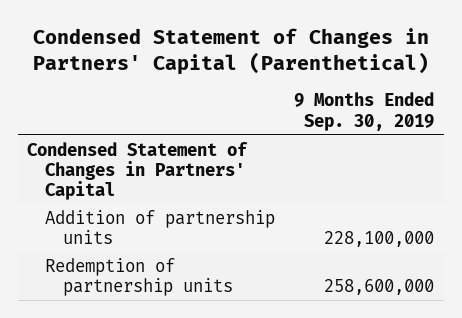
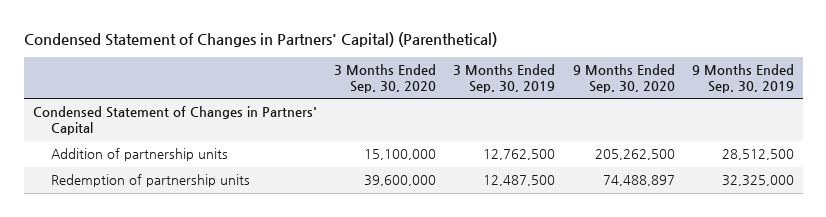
[32,27,429,75] Condensed Statement of Changes in Partners' Capital (Parenthetical) -> [23,31,497,47] Condensed Statement of Changes in Partners' Capital) (Parenthetical)
none -> [333,64,436,93] 3 Months Ended Sep. 30, 2020
none -> [453,64,556,93] 3 Months Ended Sep. 30, 2019
none -> [572,64,675,93] 9 Months Ended Sep. 30, 2020
[324,230,435,247] 228,100,000 -> [721,149,794,161] 28,512,500
[324,278,435,295] 258,600,000 -> [721,175,794,187] 32,325,000

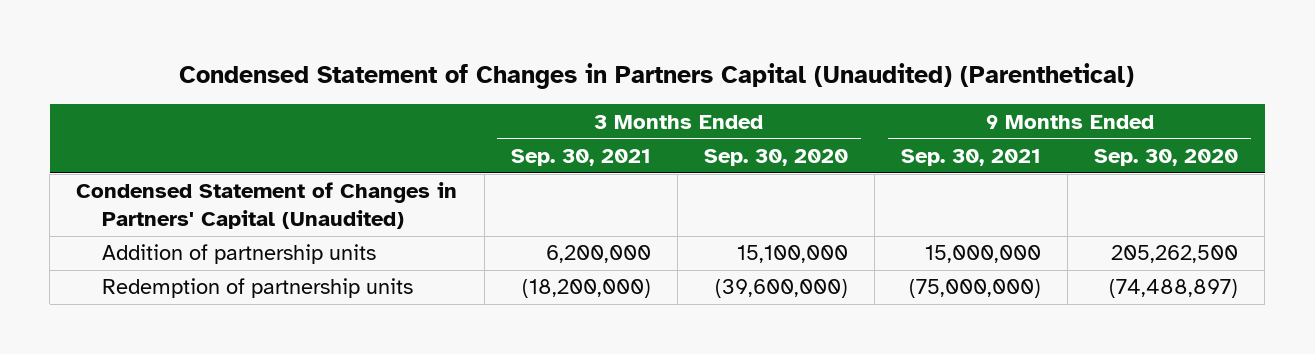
[23,31,497,47] Condensed Statement of Changes in Partners' Capital) (Parenthetical) -> [179,63,1135,90] Condensed Statement of Changes in Partners Capital (Unaudited) (Parenthetical)
[453,64,556,93] 3 Months Ended Sep. 30, 2019 -> none
[691,64,794,93] 9 Months Ended Sep. 30, 2019 -> none
none -> [510,149,651,167] Sep. 30, 2021
none -> [900,149,1041,167] Sep. 30, 2021
[32,106,317,136] Condensed Statement of Changes in Partners' Capital -> [76,182,458,230] Condensed Statement of Changes in Partners' Capital (Unaudited)
[363,175,436,187] 39,600,000 -> [714,279,848,299] (39,600,000)
[602,175,675,187] 74,488,897 -> [1109,279,1239,299] (74,488,897)

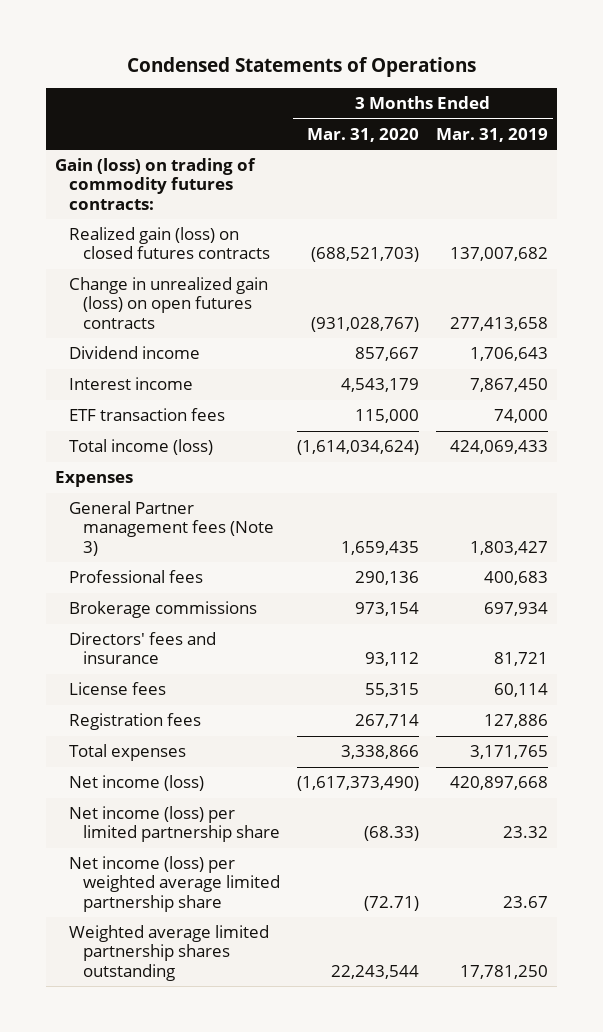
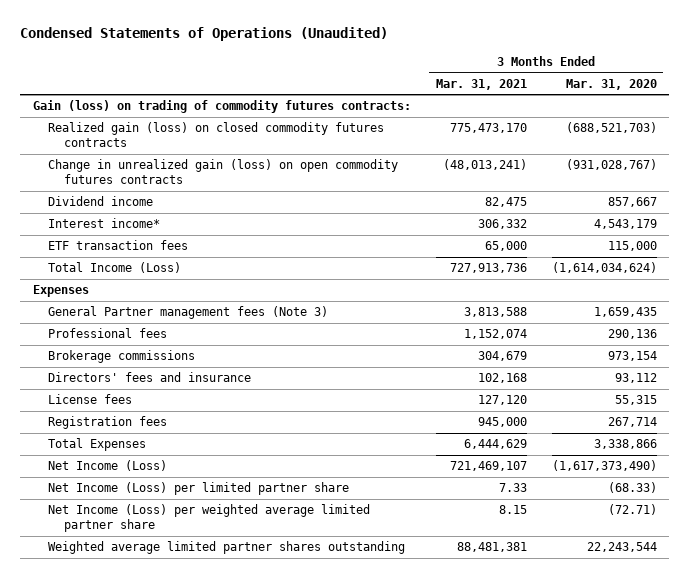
[126,56,476,77] Condensed Statements of Operations -> [20,27,389,42] Condensed Statements of Operations (Unaudited)
[436,127,549,142] Mar. 31, 2019 -> none
none -> [435,78,527,90] Mar. 31, 2021
[68,227,270,260] Realized gain (loss) on closed futures contracts -> [48,122,385,148] Realized gain (loss) on closed commodity futures contracts
[68,277,268,329] Change in unrealized gain (loss) on open futures contracts -> [48,159,399,185] Change in unrealized gain (loss) on open commodity futures contracts
[68,377,193,391] Interest income -> [48,218,161,229] Interest income*
[68,439,213,456] Total income (loss) -> [48,262,182,274] Total Income (Loss)
[68,744,186,762] Total expenses -> [48,438,147,452] Total Expenses
[68,775,204,792] Net income (loss) -> [48,460,168,472] Net Income (Loss)
[68,806,280,843] Net income (loss) per limited partnership share -> [48,482,350,496] Net Income (Loss) per limited partner share
[68,856,280,912] Net income (loss) per weighted average limited partnership share -> [48,504,371,533] Net Income (Loss) per weighted average limited partner share
[68,925,269,981] Weighted average limited partnership shares outstanding -> [48,541,406,555] Weighted average limited partner shares outstanding

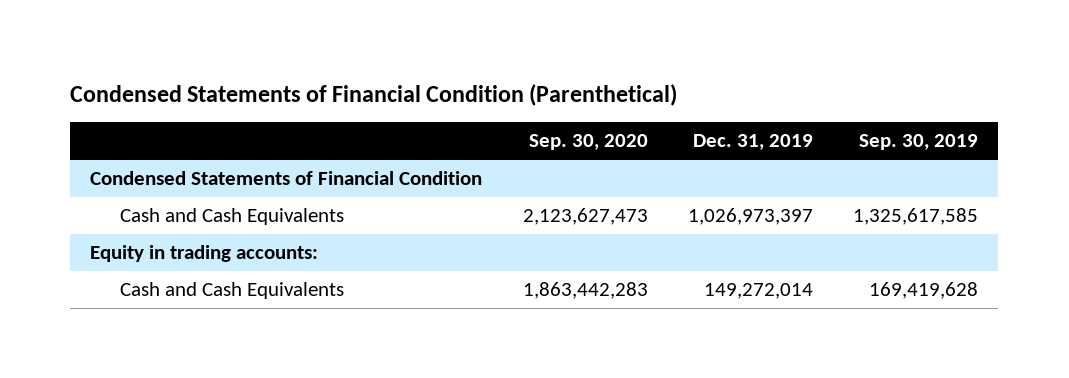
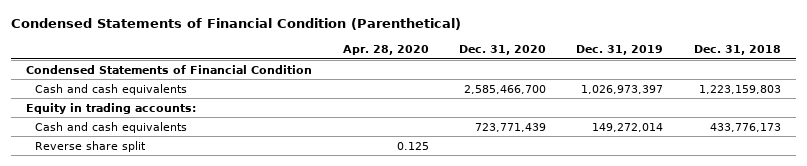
[528,134,648,151] Sep. 30, 2020 -> none
[859,134,979,151] Sep. 30, 2019 -> none
none -> [342,45,429,56] Apr. 28, 2020
none -> [458,45,546,56] Dec. 31, 2020
none -> [693,45,781,56] Dec. 31, 2018
[119,208,344,226] Cash and Cash Equivalents -> [35,83,188,95] Cash and cash equivalents
[119,282,344,300] Cash and Cash Equivalents -> [35,121,188,133] Cash and cash equivalents
none -> [35,140,147,152] Reverse share split

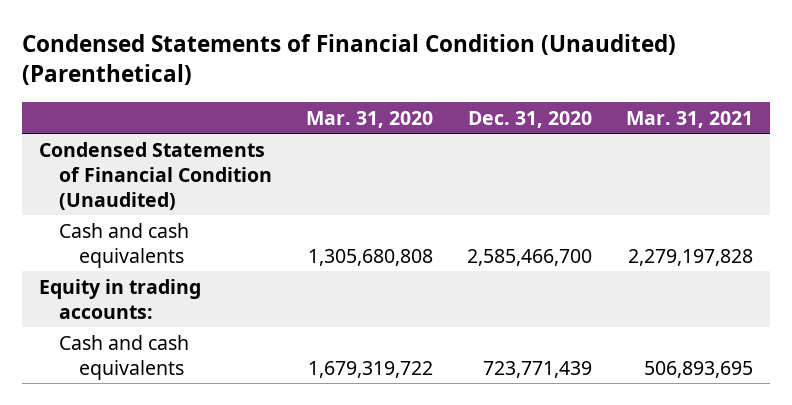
[11,18,462,31] Condensed Statements of Financial Condition (Parenthetical) -> [21,33,676,86] Condensed Statements of Financial Condition (Unaudited) (Parenthetical)
[342,45,429,56] Apr. 28, 2020 -> none
[576,45,664,56] Dec. 31, 2019 -> none
[693,45,781,56] Dec. 31, 2018 -> none
none -> [306,110,434,128] Mar. 31, 2020
none -> [626,110,754,128] Mar. 31, 2021
[26,64,313,74] Condensed Statements of Financial Condition -> [38,141,273,210] Condensed Statements of Financial Condition (Unaudited)
[35,140,147,152] Reverse share split -> none

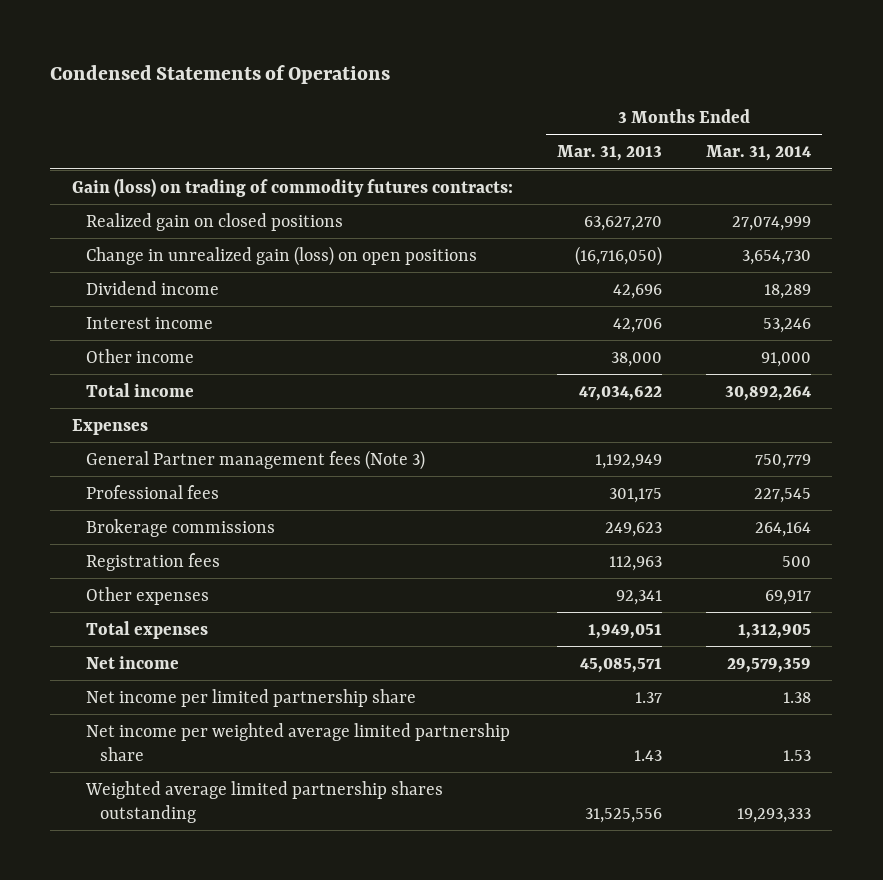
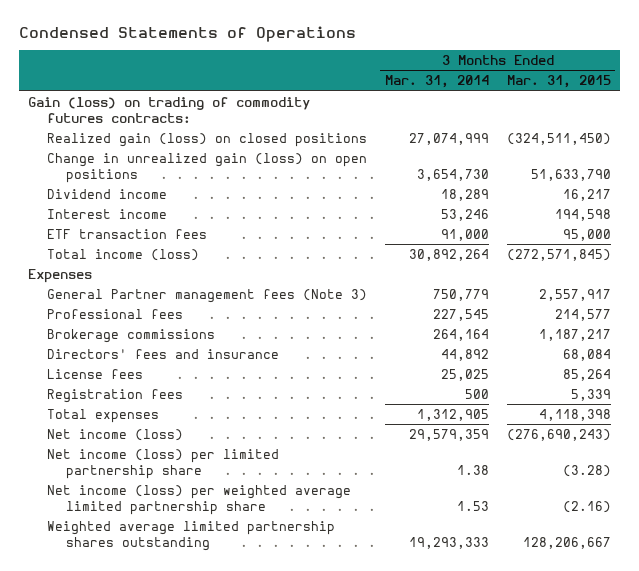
[556,144,662,161] Mar. 31, 2013 -> none
none -> [506,75,611,89] Mar. 31, 2015
[85,212,343,231] Realized gain on closed positions -> [46,132,367,147] Realized gain (loss) on closed positions
[85,348,194,363] Other income -> none
none -> [46,228,207,239] ETF transaction fees
[85,382,194,397] Total income -> [46,248,199,261] Total income (loss)
none -> [46,348,279,359] Directors' fees and insurance
none -> [46,368,143,379] License fees
[85,586,209,605] Other expenses -> none
[85,655,179,669] Net income -> [46,428,183,441] Net income (loss)
[85,688,416,707] Net income per limited partnership share -> [46,448,279,479] Net income (loss) per limited partnership share
[85,722,510,761] Net income per weighted average limited partnership share -> [46,484,351,515] Net income (loss) per weighted average limited partnership share

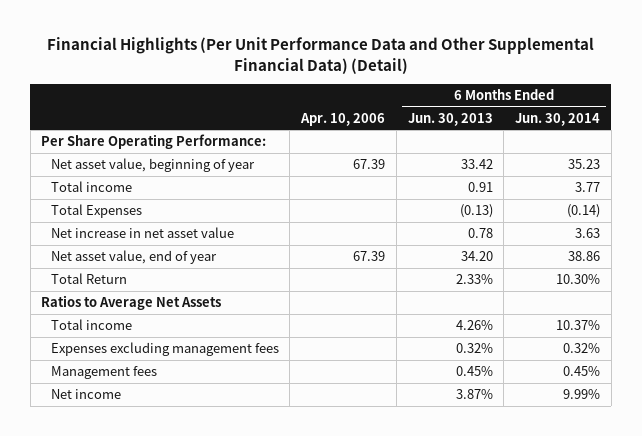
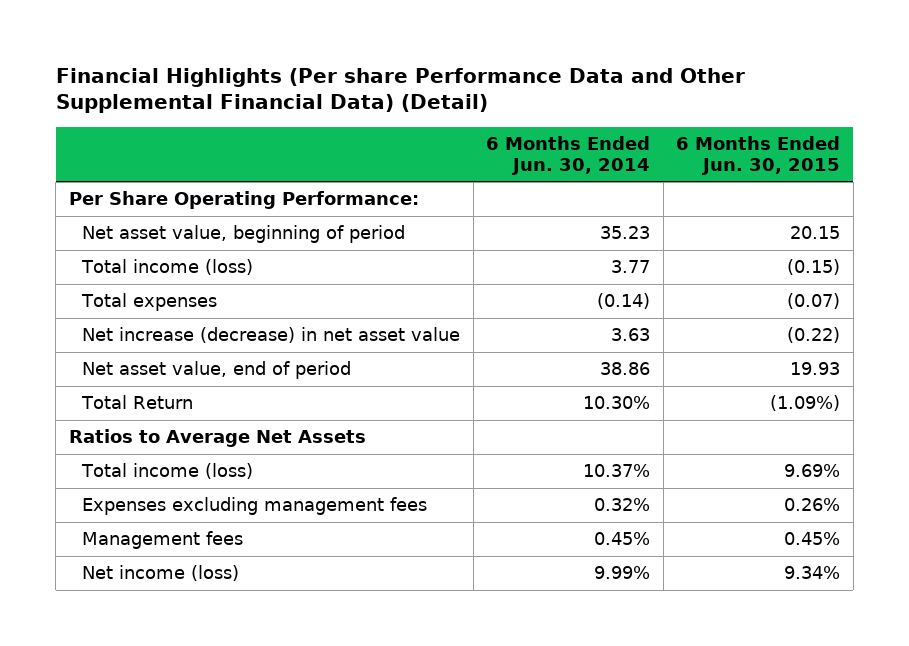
[46,37,594,74] Financial Highlights (Per Unit Performance Data and Other Supplemental Financial Data) (Detail) -> [55,67,745,114] Financial Highlights (Per share Performance Data and Other Supplemental Financial Data) (Detail)
[300,112,386,126] Apr. 10, 2006 -> none
[407,112,493,126] Jun. 30, 2013 -> none
none -> [676,136,841,175] 6 Months Ended Jun. 30, 2015
[50,158,255,173] Net asset value, beginning of year -> [82,225,406,244] Net asset value, beginning of period
[50,181,132,193] Total income -> [81,259,254,276] Total income (loss)
[50,204,142,219] Total Expenses -> [81,293,218,312] Total expenses
[50,227,234,239] Net increase in net asset value -> [82,327,461,344] Net increase (decrease) in net asset value
[50,250,217,265] Net asset value, end of year -> [82,361,352,380] Net asset value, end of period
[50,319,132,331] Total income -> [81,463,254,480] Total income (loss)
[50,389,121,400] Net income -> [82,565,240,582] Net income (loss)

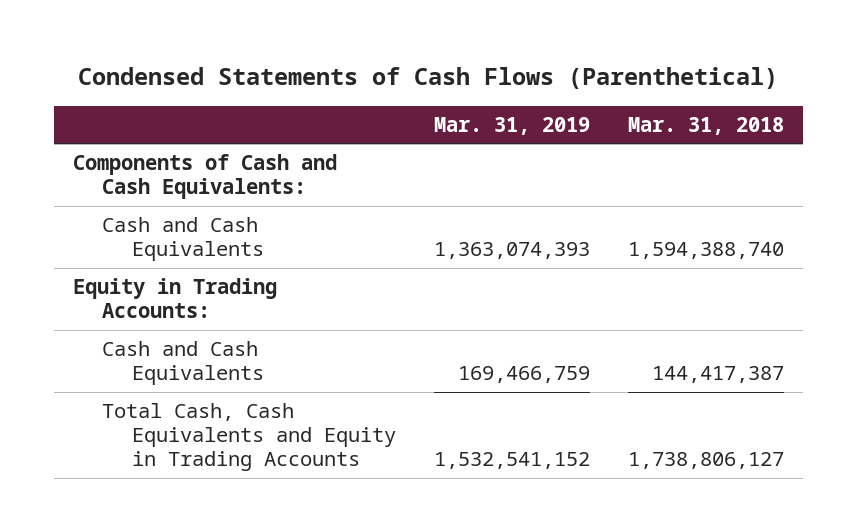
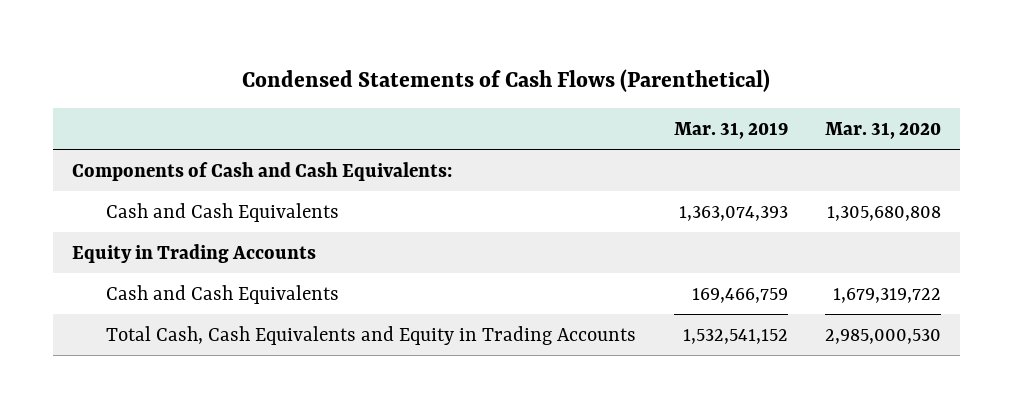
[627,116,784,135] Mar. 31, 2018 -> none
none -> [825,121,942,139] Mar. 31, 2020
[72,278,277,319] Equity in Trading Accounts: -> [71,243,316,263] Equity in Trading Accounts

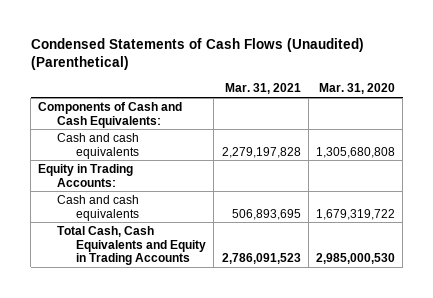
[242,68,771,92] Condensed Statements of Cash Flows (Parenthetical) -> [30,37,364,71] Condensed Statements of Cash Flows (Unaudited) (Parenthetical)
[673,121,788,139] Mar. 31, 2019 -> none
none -> [224,83,301,95] Mar. 31, 2021
[106,202,340,222] Cash and Cash Equivalents -> [57,132,140,159] Cash and cash equivalents
[71,243,316,263] Equity in Trading Accounts -> [38,163,134,187] Equity in Trading Accounts:
[106,284,340,304] Cash and Cash Equivalents -> [57,194,140,221] Cash and cash equivalents

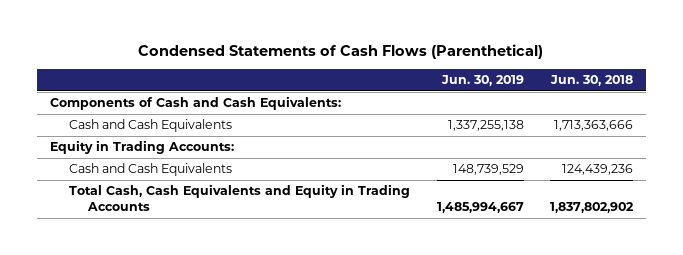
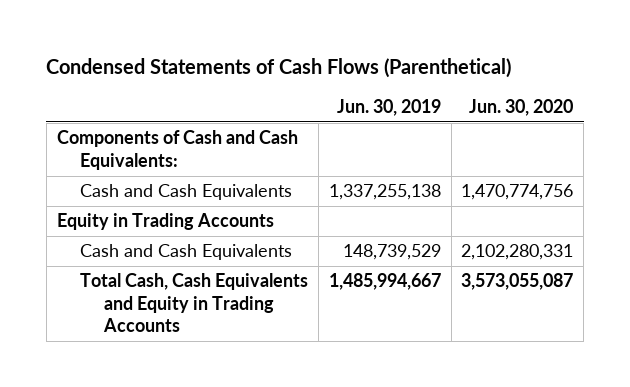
[549,75,633,87] Jun. 30, 2018 -> none
none -> [469,98,574,116] Jun. 30, 2020
[49,140,234,155] Equity in Trading Accounts: -> [56,213,274,231] Equity in Trading Accounts

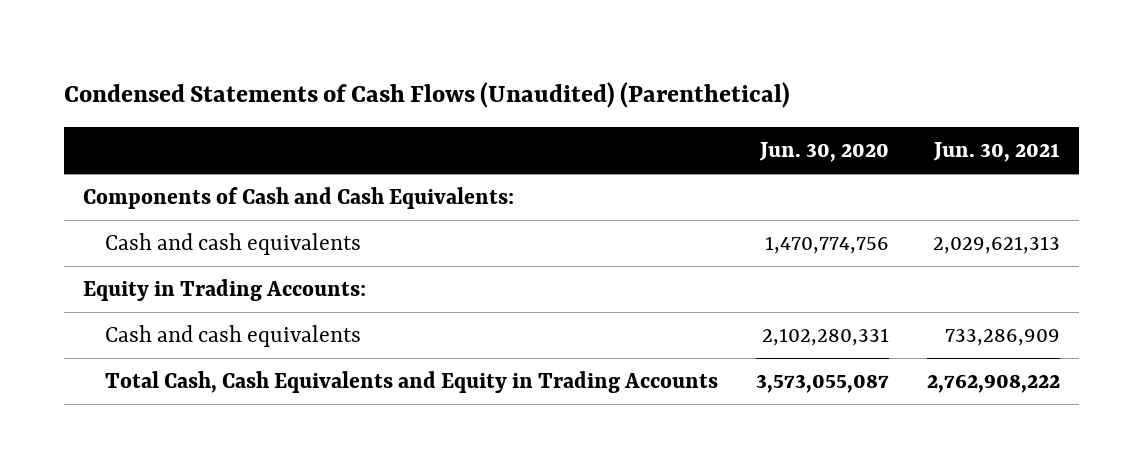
[46,57,512,78] Condensed Statements of Cash Flows (Parenthetical) -> [64,82,791,109] Condensed Statements of Cash Flows (Unaudited) (Parenthetical)
[336,98,441,116] Jun. 30, 2019 -> none
none -> [932,141,1060,162] Jun. 30, 2021
[80,184,293,201] Cash and Cash Equivalents -> [105,233,362,256] Cash and cash equivalents
[56,213,274,231] Equity in Trading Accounts -> [83,279,367,302] Equity in Trading Accounts:
[80,244,293,261] Cash and Cash Equivalents -> [105,325,362,348] Cash and cash equivalents

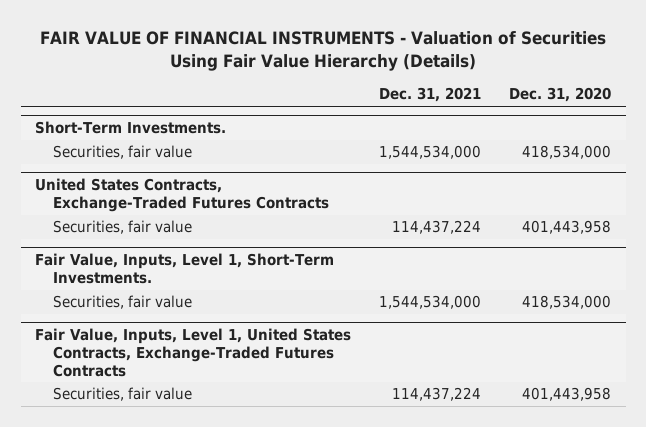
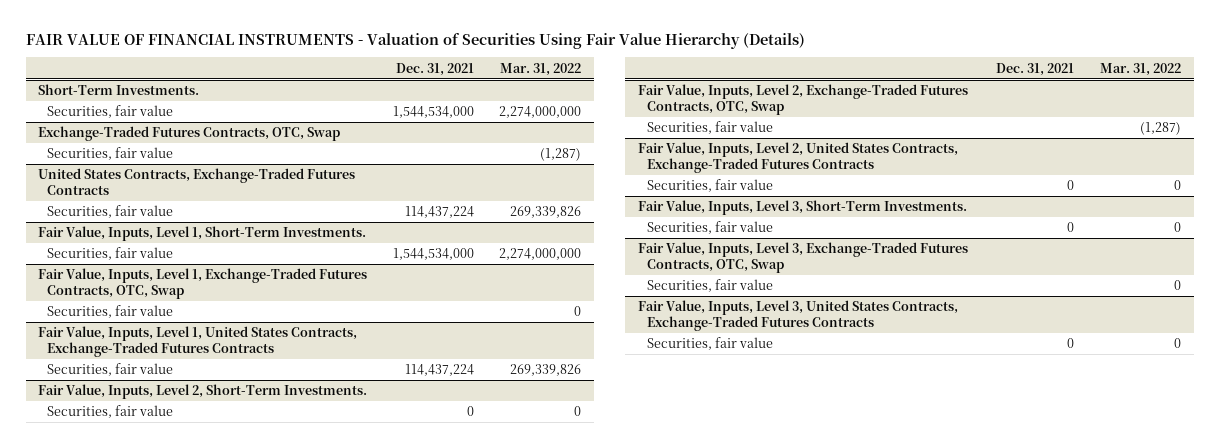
[509,87,612,103] Dec. 31, 2020 -> none
none -> [500,62,582,76] Mar. 31, 2022
none -> [38,126,341,142] Exchange-Traded Futures Contracts, OTC, Swap
none -> [47,147,174,161] Securities, fair value
none -> [38,268,368,299] Fair Value, Inputs, Level 1, Exchange-Traded Futures Contracts, OTC, Swap
none -> [47,305,174,319] Securities, fair value
none -> [38,384,368,400] Fair Value, Inputs, Level 2, Short-Term Investments.
none -> [47,405,174,419] Securities, fair value
none -> [637,84,968,115] Fair Value, Inputs, Level 2, Exchange-Traded Futures Contracts, OTC, Swap
none -> [647,121,774,135] Securities, fair value
none -> [637,142,958,173] Fair Value, Inputs, Level 2, United States Contracts, Exchange-Traded Futures Contracts
none -> [647,179,774,193] Securities, fair value
none -> [637,200,967,216] Fair Value, Inputs, Level 3, Short-Term Investments.
none -> [647,221,774,235] Securities, fair value
none -> [637,242,968,273] Fair Value, Inputs, Level 3, Exchange-Traded Futures Contracts, OTC, Swap
none -> [647,279,774,293] Securities, fair value
none -> [637,300,958,331] Fair Value, Inputs, Level 3, United States Contracts, Exchange-Traded Futures Contracts
none -> [647,337,774,351] Securities, fair value

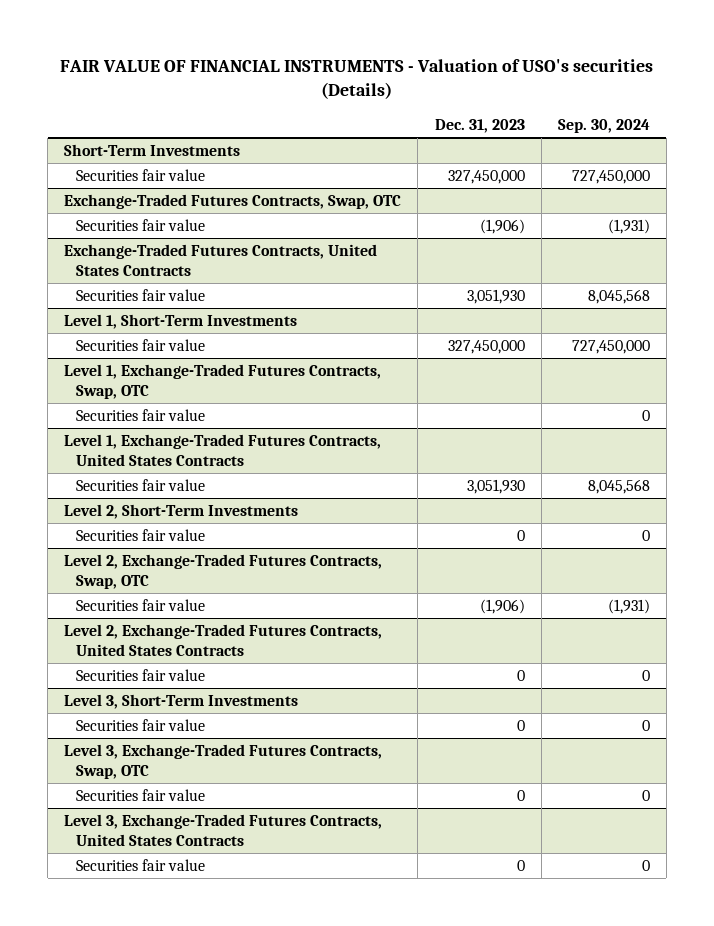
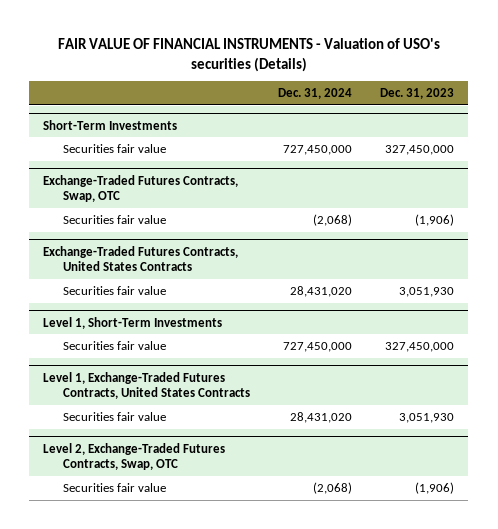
[557,118,650,133] Sep. 30, 2024 -> none
none -> [278,88,353,100] Dec. 31, 2024
[64,363,382,399] Level 1, Exchange-Traded Futures Contracts, Swap, OTC -> none
[75,408,205,421] Securities fair value -> none
[64,503,299,519] Level 2, Short-Term Investments -> none
[75,528,205,541] Securities fair value -> none
[64,623,383,656] Level 2, Exchange-Traded Futures Contracts, United States Contracts -> none
[75,668,205,681] Securities fair value -> none
[64,693,299,709] Level 3, Short-Term Investments -> none
[75,718,205,731] Securities fair value -> none
[64,743,383,779] Level 3, Exchange-Traded Futures Contracts, Swap, OTC -> none
[75,788,205,801] Securities fair value -> none
[64,813,383,846] Level 3, Exchange-Traded Futures Contracts, United States Contracts -> none
[75,858,205,871] Securities fair value -> none

